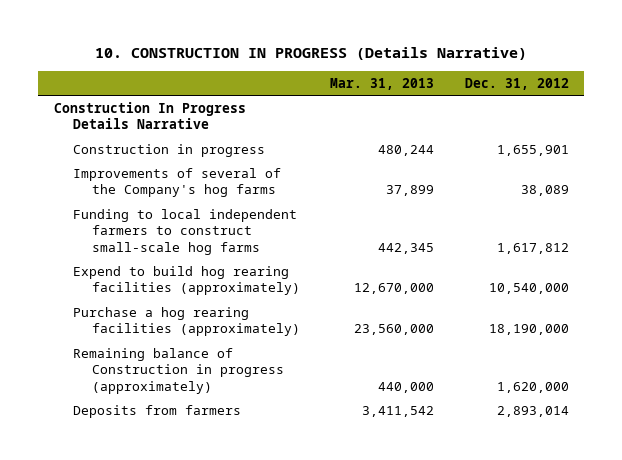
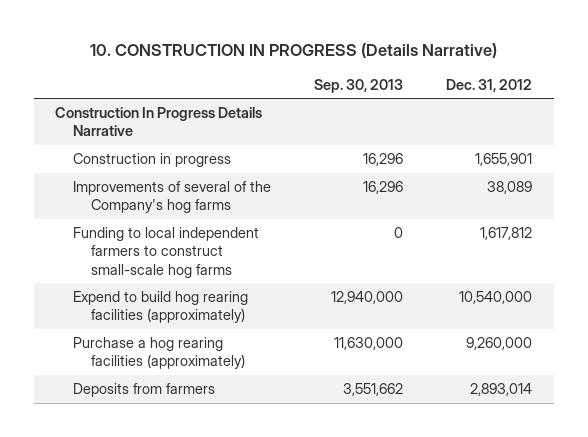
[330,77,435,90] Mar. 31, 2013 -> none
none -> [314,78,404,93] Sep. 30, 2013
[72,347,284,394] Remaining balance of Construction in progress (approximately) -> none
[488,324,569,336] 18,190,000 -> [466,337,533,351] 9,260,000

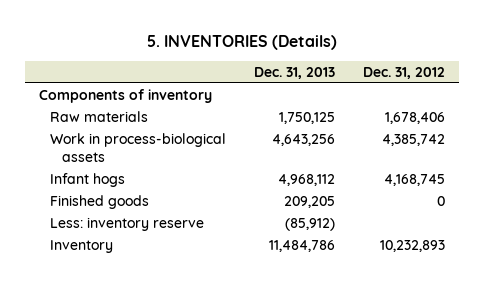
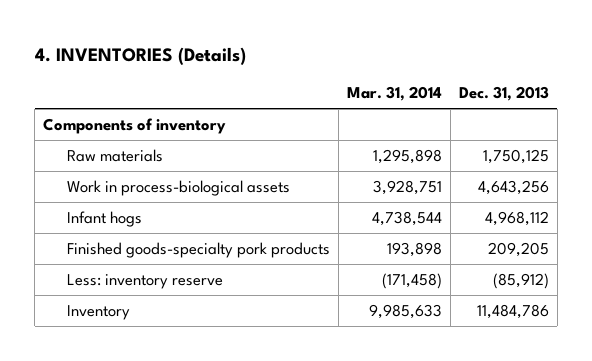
[146,34,337,50] 5. INVENTORIES (Details) -> [34,46,246,65] 4. INVENTORIES (Details)
[363,66,446,79] Dec. 31, 2012 -> none
none -> [346,86,442,102] Mar. 31, 2014
[50,195,150,210] Finished goods -> [66,242,330,259] Finished goods-specialty pork products

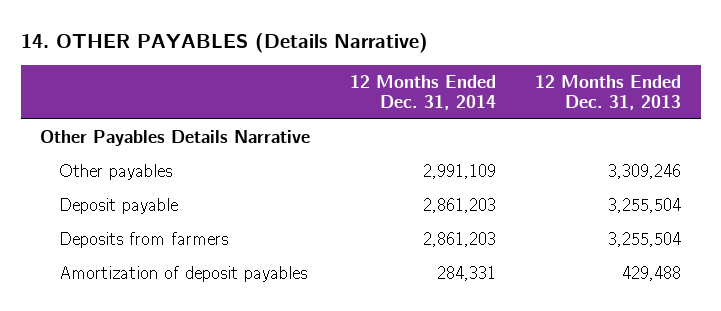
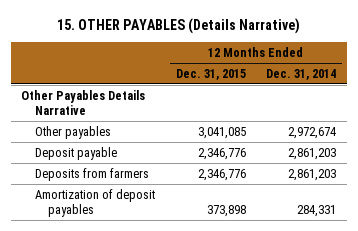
[20,32,428,53] 14. OTHER PAYABLES (Details Narrative) -> [56,17,300,34] 15. OTHER PAYABLES (Details Narrative)
[535,74,682,110] 12 Months Ended Dec. 31, 2013 -> none
none -> [175,68,246,80] Dec. 31, 2015
[422,163,496,179] 2,991,109 -> [288,126,337,139] 2,972,674

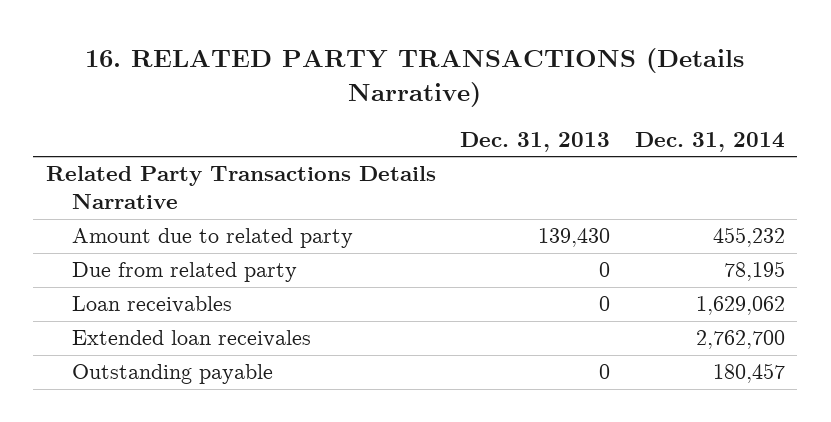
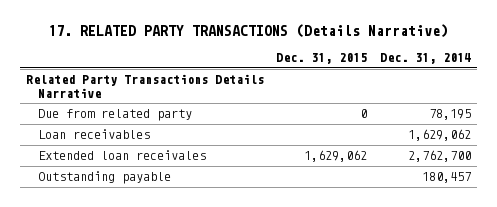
[85,47,745,107] 16. RELATED PARTY TRANSACTIONS (Details Narrative) -> [48,24,449,39] 17. RELATED PARTY TRANSACTIONS (Details Narrative)
[460,131,611,152] Dec. 31, 2013 -> none
none -> [276,53,368,65] Dec. 31, 2015
[72,228,354,249] Amount due to related party -> none

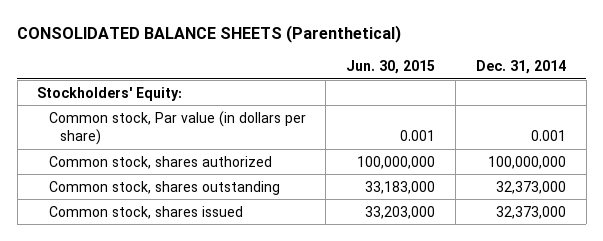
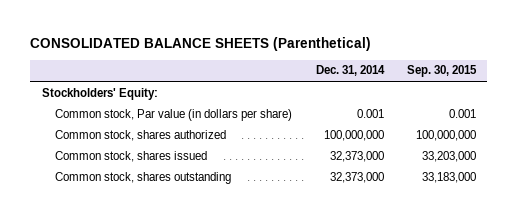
[346,59,436,74] Jun. 30, 2015 -> none
none -> [406,65,477,78] Sep. 30, 2015
[48,180,280,195] Common stock, shares outstanding -> [55,171,232,184] Common stock, shares outstanding

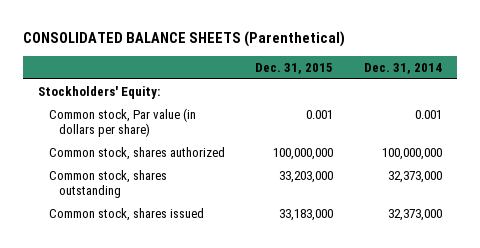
[406,65,477,78] Sep. 30, 2015 -> none
none -> [255,62,334,74] Dec. 31, 2015
[55,150,208,162] Common stock, shares issued -> [48,208,204,222] Common stock, shares issued

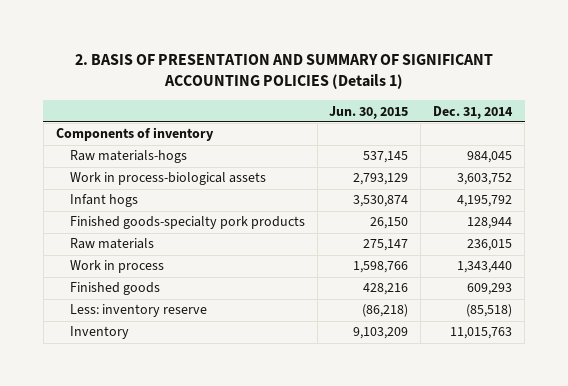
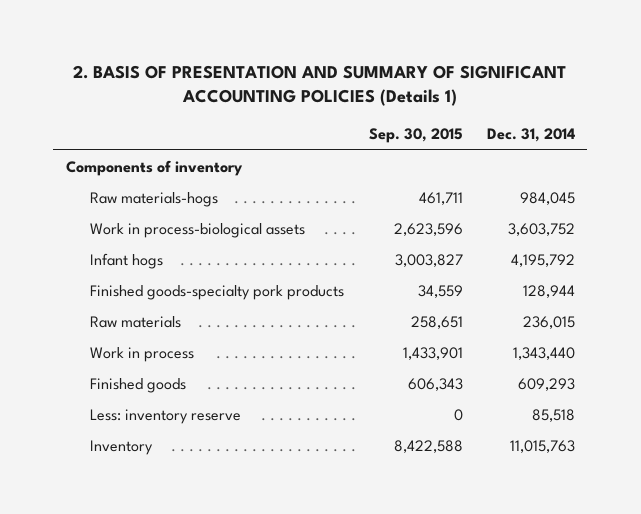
[329,105,409,119] Jun. 30, 2015 -> none
none -> [368,128,463,144] Sep. 30, 2015
[466,304,513,318] (85,518) -> [531,408,575,422] 85,518

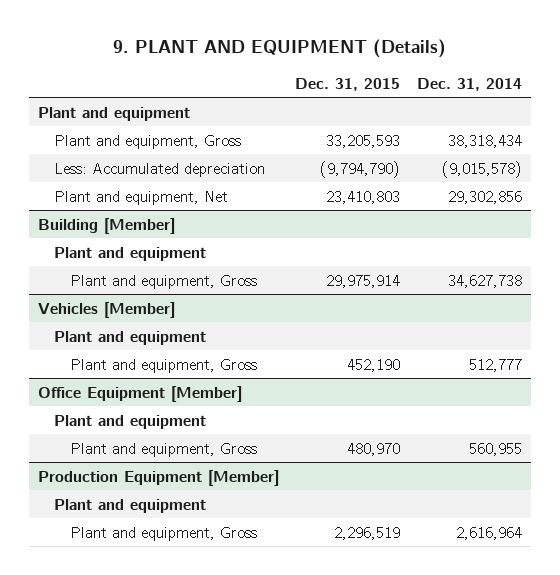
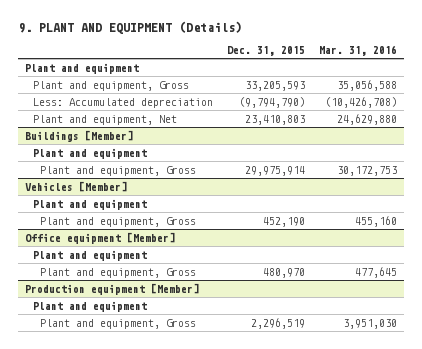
[417,77,523,91] Dec. 31, 2014 -> none
none -> [319,44,398,56] Mar. 31, 2016
[37,217,175,234] Building [Member] -> [24,129,133,142] Buildings [Member]
[37,385,242,402] Office Equipment [Member] -> [24,231,175,244] Office equipment [Member]
[37,469,279,486] Production Equipment [Member] -> [24,282,199,295] Production equipment [Member]

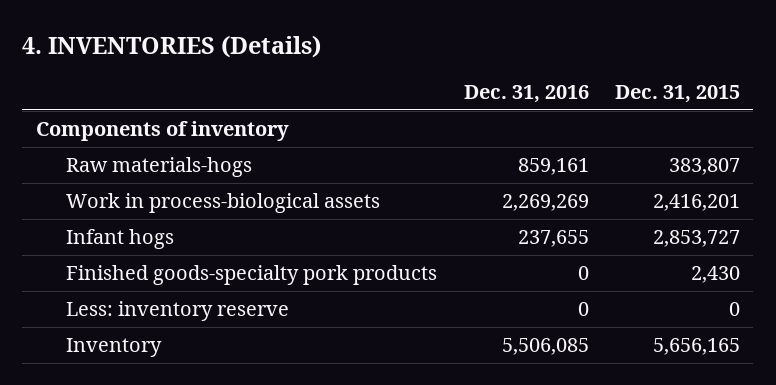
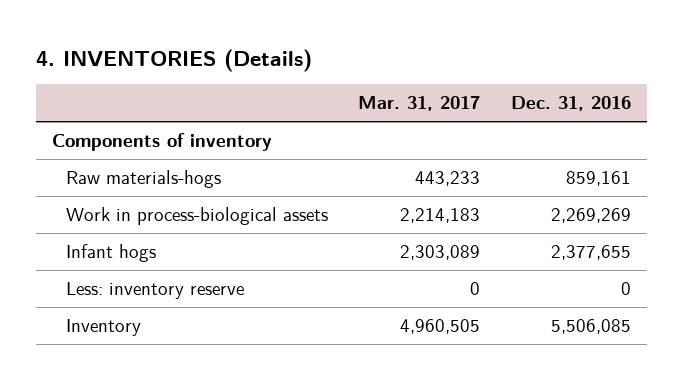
[615,85,741,104] Dec. 31, 2015 -> none
none -> [358,96,481,112] Mar. 31, 2017
[65,265,437,286] Finished goods-specialty pork products -> none
[517,230,589,248] 237,655 -> [551,244,632,260] 2,377,655

